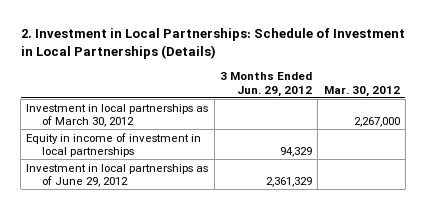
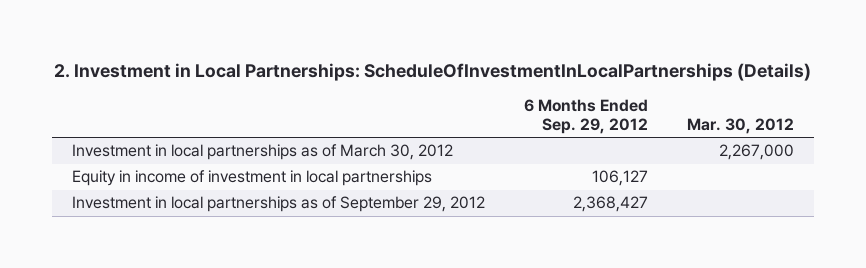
[20,28,405,60] 2. Investment in Local Partnerships: Schedule of Investment in Local Partnerships (Details) -> [53,62,811,81] 2. Investment in Local Partnerships: ScheduleOfInvestmentInLocalPartnerships (Details)
[220,72,313,97] 3 Months Ended Jun. 29, 2012 -> none
none -> [523,99,648,135] 6 Months Ended Sep. 29, 2012
[26,163,209,187] Investment in local partnerships as of June 29, 2012 -> [71,196,485,213] Investment in local partnerships as of September 29, 2012

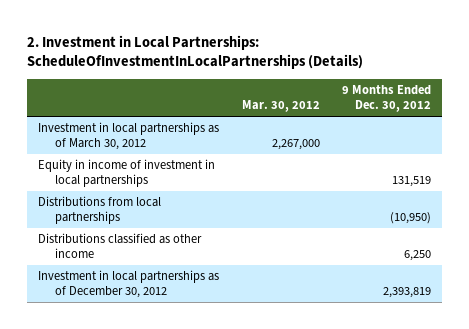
[523,99,648,135] 6 Months Ended Sep. 29, 2012 -> none
none -> [341,85,431,113] 9 Months Ended Dec. 30, 2012
none -> [38,196,162,225] Distributions from local partnerships
none -> [38,233,203,259] Distributions classified as other income
[71,196,485,213] Investment in local partnerships as of September 29, 2012 -> [38,270,220,299] Investment in local partnerships as of December 30, 2012

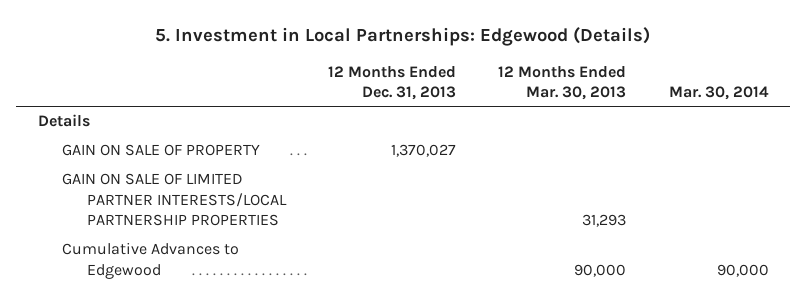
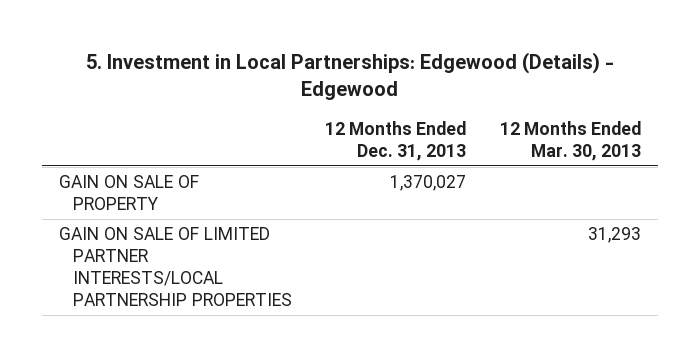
[155,27,651,47] 5. Investment in Local Partnerships: Edgewood (Details) -> [85,51,614,101] 5. Investment in Local Partnerships: Edgewood (Details) - Edgewood
[668,86,769,101] Mar. 30, 2014 -> none
[37,114,90,128] Details -> none
[62,242,240,279] Cumulative Advances to Edgewood -> none

